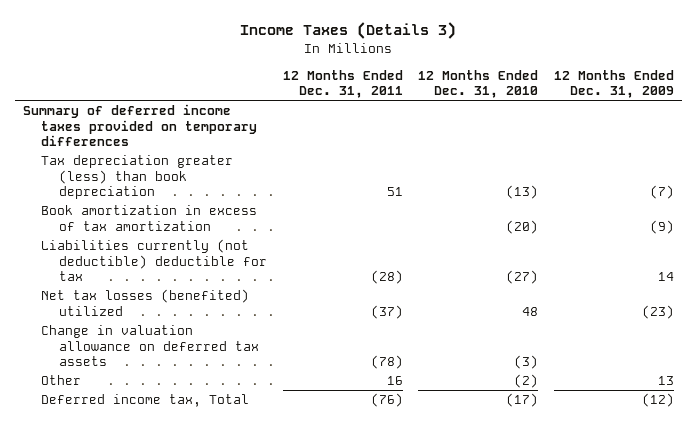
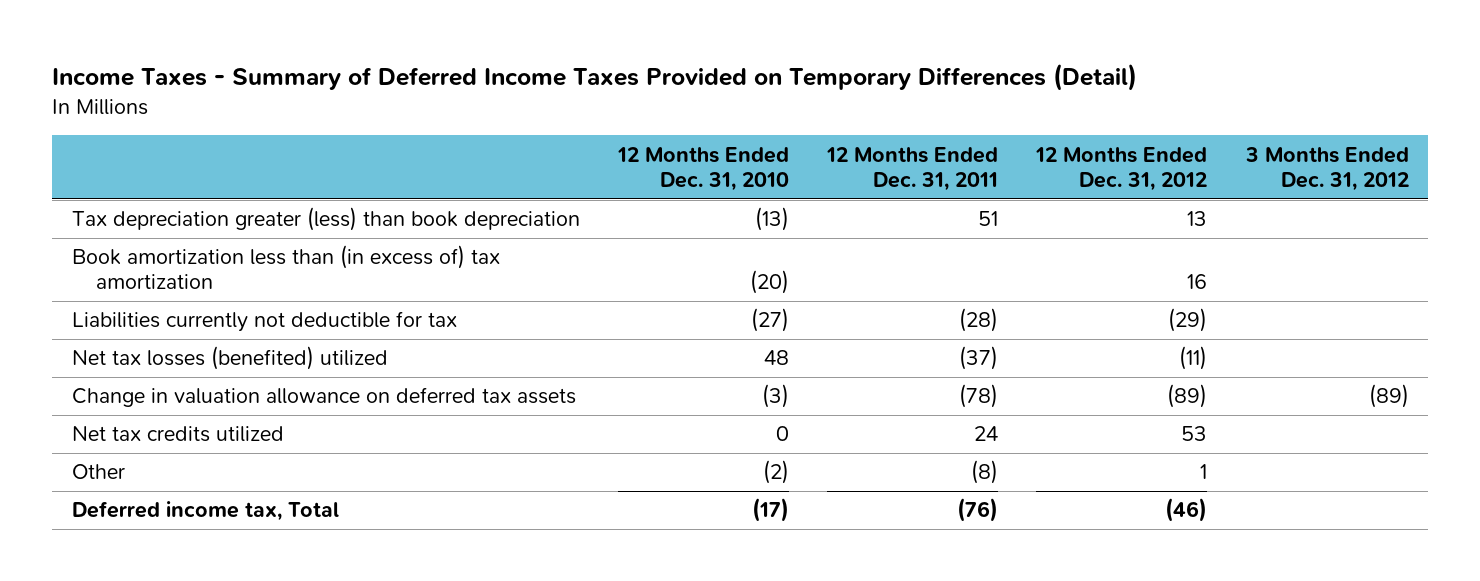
[240,22,457,40] Income Taxes (Details 3) -> [52,63,1138,92] Income Taxes - Summary of Deferred Income Taxes Provided on Temporary Differences (Detail)
[553,69,674,99] 12 Months Ended Dec. 31, 2009 -> none
none -> [1035,146,1208,191] 12 Months Ended Dec. 31, 2012
none -> [1244,146,1409,191] 3 Months Ended Dec. 31, 2012
[22,104,258,147] Summary of deferred income taxes provided on temporary differences -> none
[41,205,258,231] Book amortization in excess of tax amortization -> [71,245,500,290] Book amortization less than (in excess of) tax amortization
[41,239,268,282] Liabilities currently (not deductible) deductible for tax -> [71,311,457,333] Liabilities currently not deductible for tax
none -> [71,426,284,443] Net tax credits utilized
[386,376,403,386] 16 -> [971,460,999,485] (8)

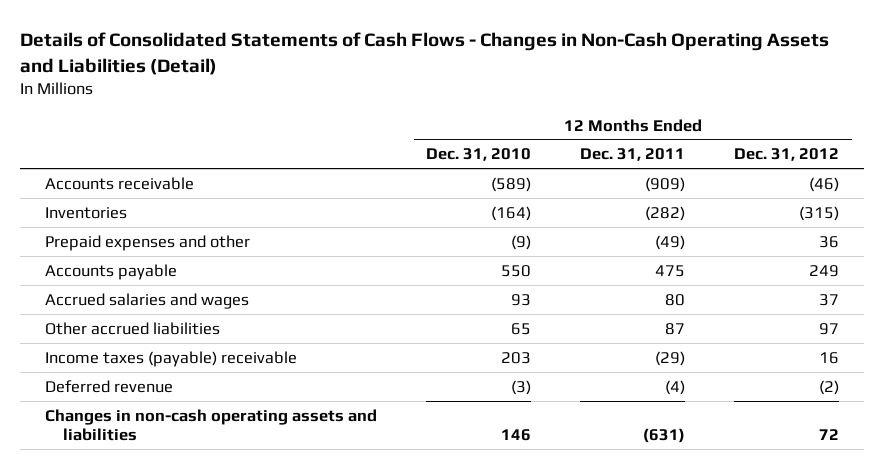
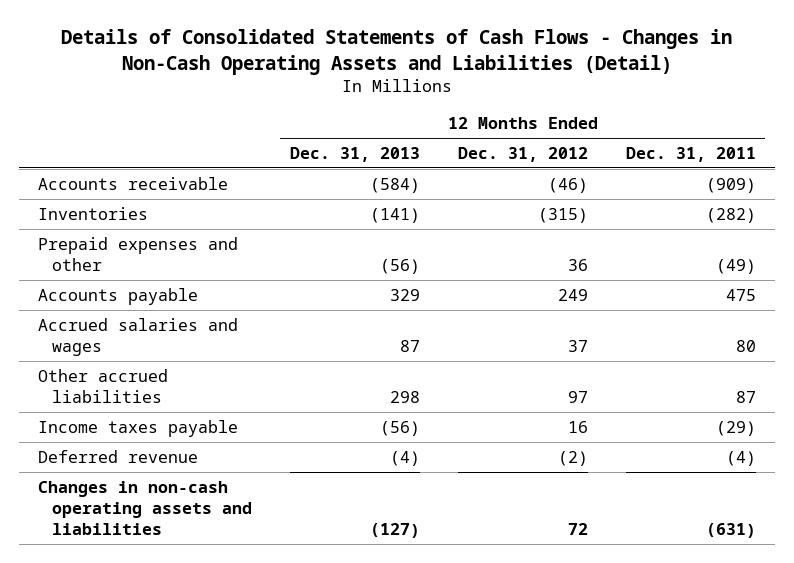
[426,148,532,162] Dec. 31, 2010 -> none
none -> [289,146,420,162] Dec. 31, 2013
[44,350,297,367] Income taxes (payable) receivable -> [37,419,238,437] Income taxes payable

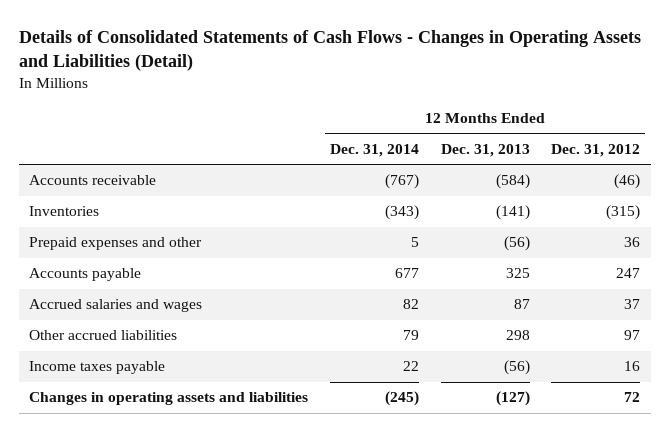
[60,29,732,75] Details of Consolidated Statements of Cash Flows - Changes in Non-Cash Operating Assets and Liabilities (Detail) -> [18,29,641,71] Details of Consolidated Statements of Cash Flows - Changes in Operating Assets and Liabilities (Detail)
[625,146,756,162] Dec. 31, 2011 -> none
none -> [330,143,420,157] Dec. 31, 2014
[389,288,420,301] 329 -> [505,268,530,279] 325
[557,288,588,301] 249 -> [616,268,641,279] 247
[37,449,198,463] Deferred revenue -> none
[37,480,252,536] Changes in non-cash operating assets and liabilities -> [29,392,309,406] Changes in operating assets and liabilities

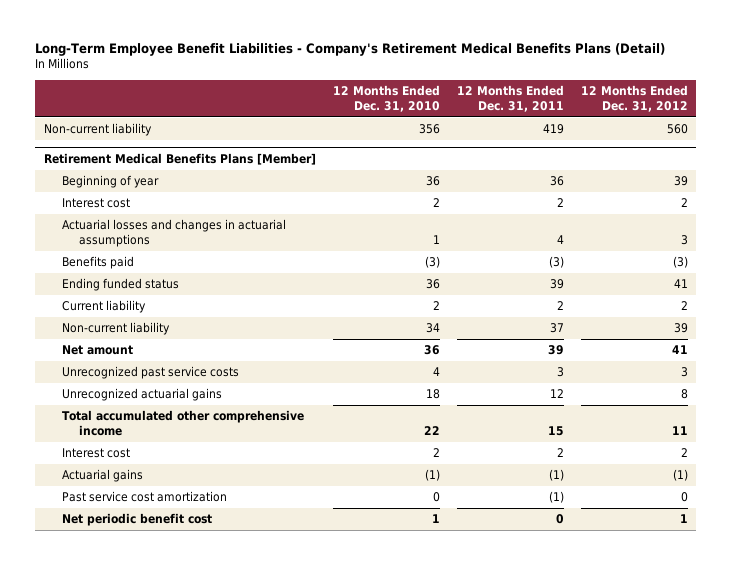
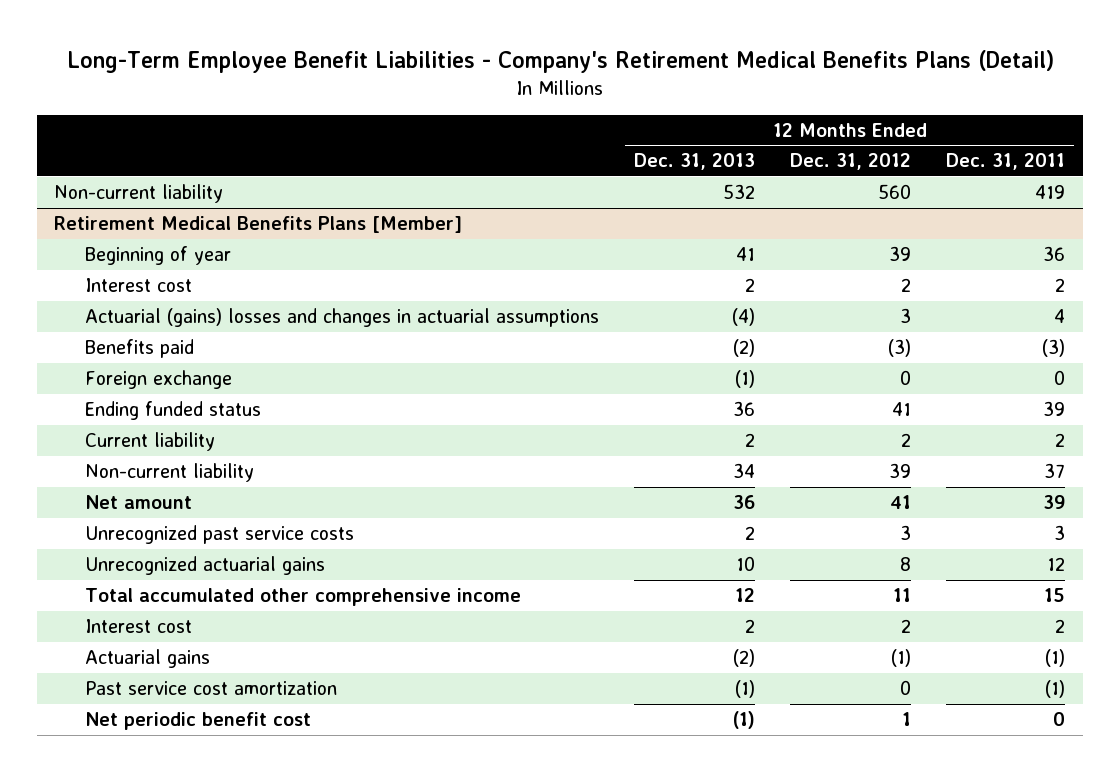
[332,85,440,112] 12 Months Ended Dec. 31, 2010 -> none
none -> [633,153,755,171] Dec. 31, 2013
[61,219,286,248] Actuarial losses and changes in actuarial assumptions -> [84,308,599,328] Actuarial (gains) losses and changes in actuarial assumptions
none -> [84,370,232,390] Foreign exchange

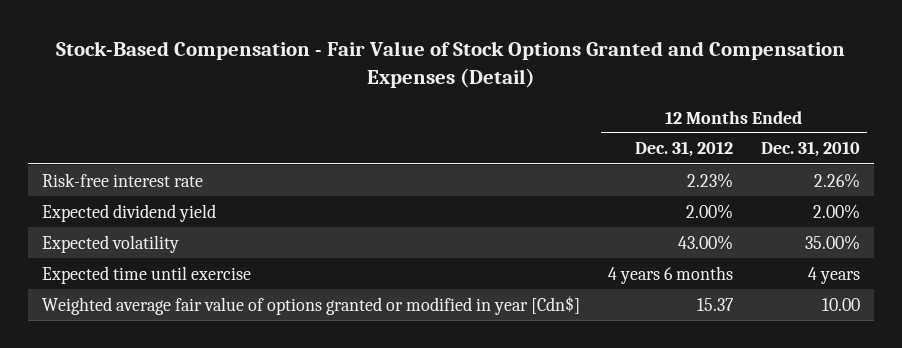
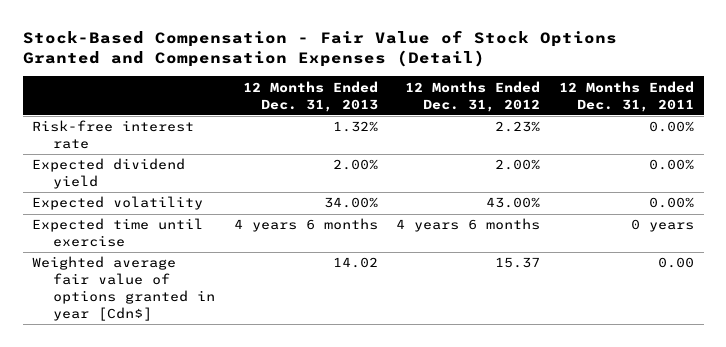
[760,141,860,158] Dec. 31, 2010 -> none
none -> [242,80,378,112] 12 Months Ended Dec. 31, 2013
none -> [559,80,695,112] 12 Months Ended Dec. 31, 2011
[41,295,580,315] Weighted average fair value of options granted or modified in year [Cdn$] -> [31,256,215,321] Weighted average fair value of options granted in year [Cdn$]

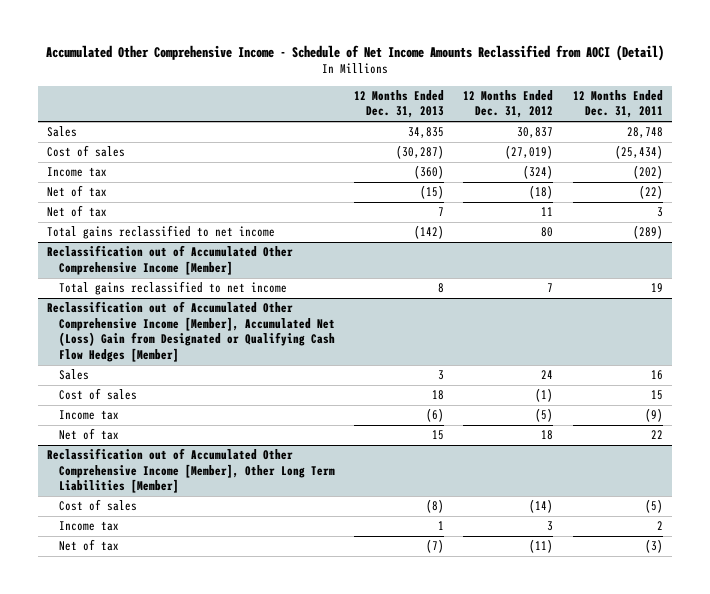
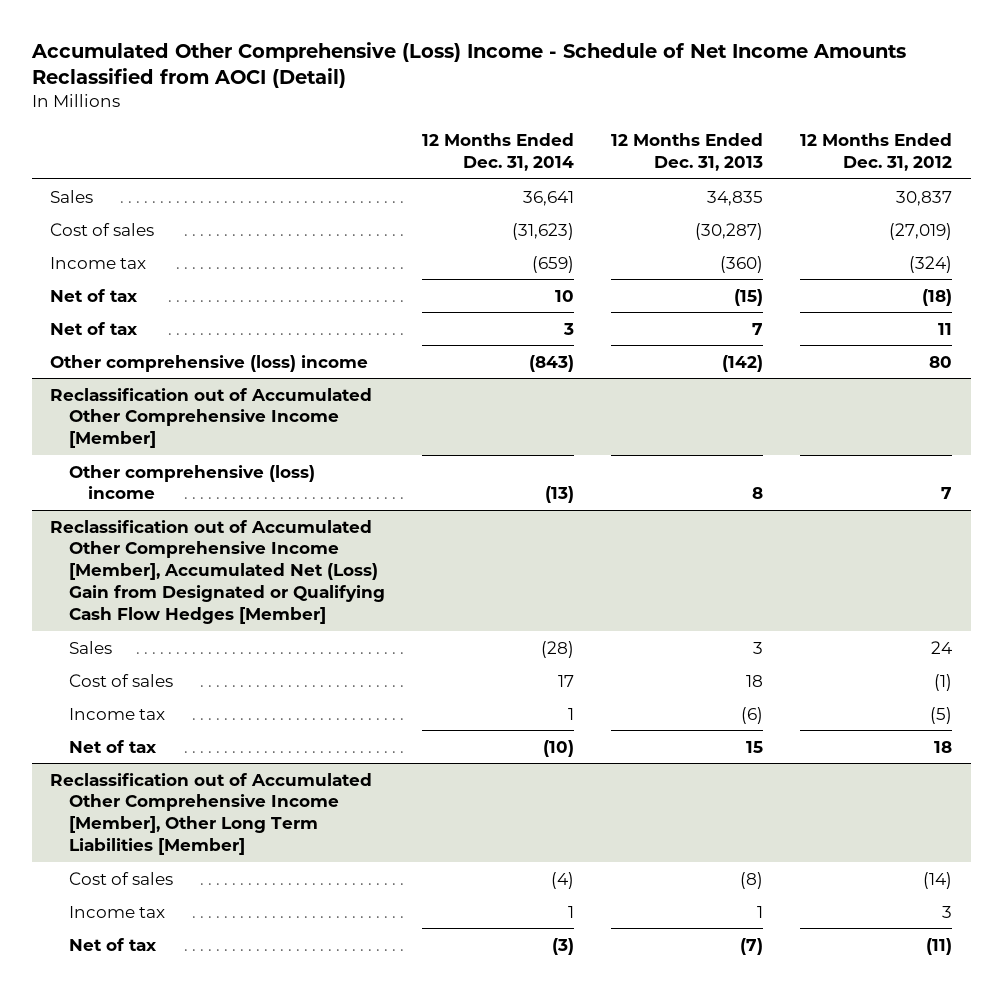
[45,44,664,61] Accumulated Other Comprehensive Income - Schedule of Net Income Amounts Reclassified from AOCI (Detail) -> [30,41,906,88] Accumulated Other Comprehensive (Loss) Income - Schedule of Net Income Amounts Reclassified from AOCI (Detail)
[572,89,663,119] 12 Months Ended Dec. 31, 2011 -> none
none -> [422,133,575,172] 12 Months Ended Dec. 31, 2014
[47,225,276,240] Total gains reclassified to net income -> [50,354,369,372] Other comprehensive (loss) income
[58,281,287,296] Total gains reclassified to net income -> [69,464,316,500] Other comprehensive (loss) income

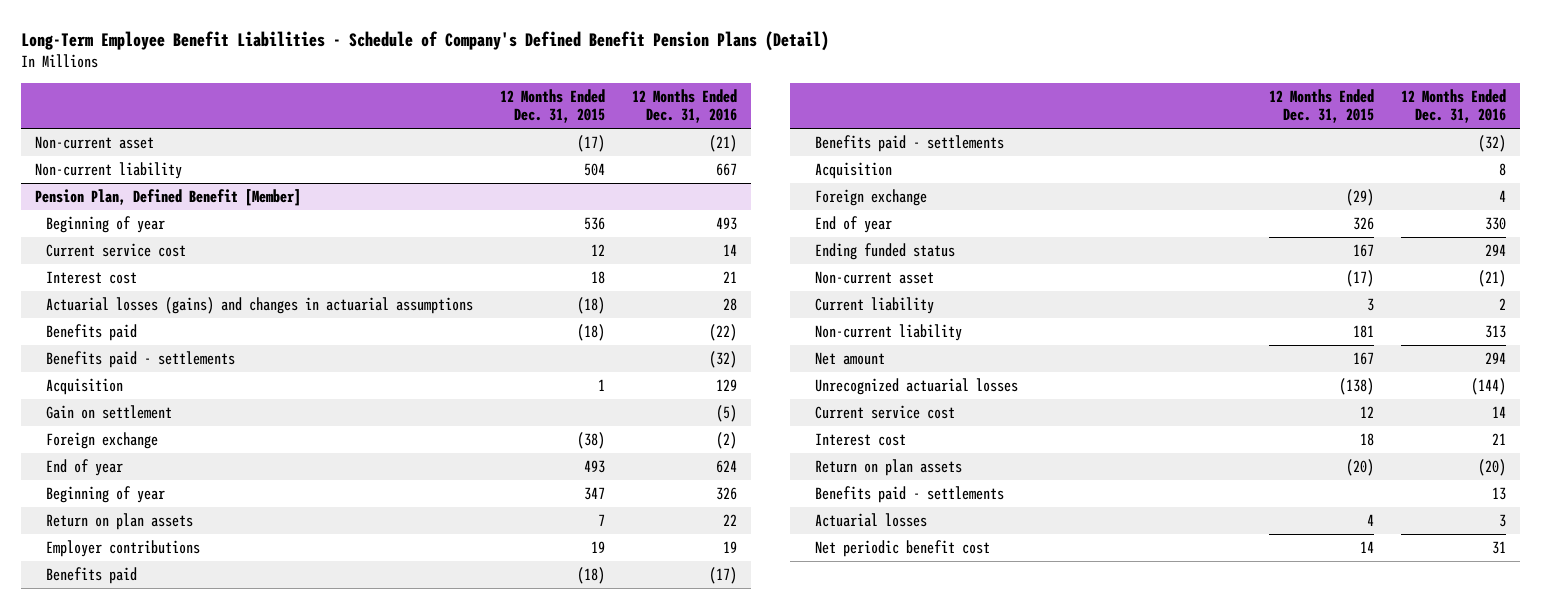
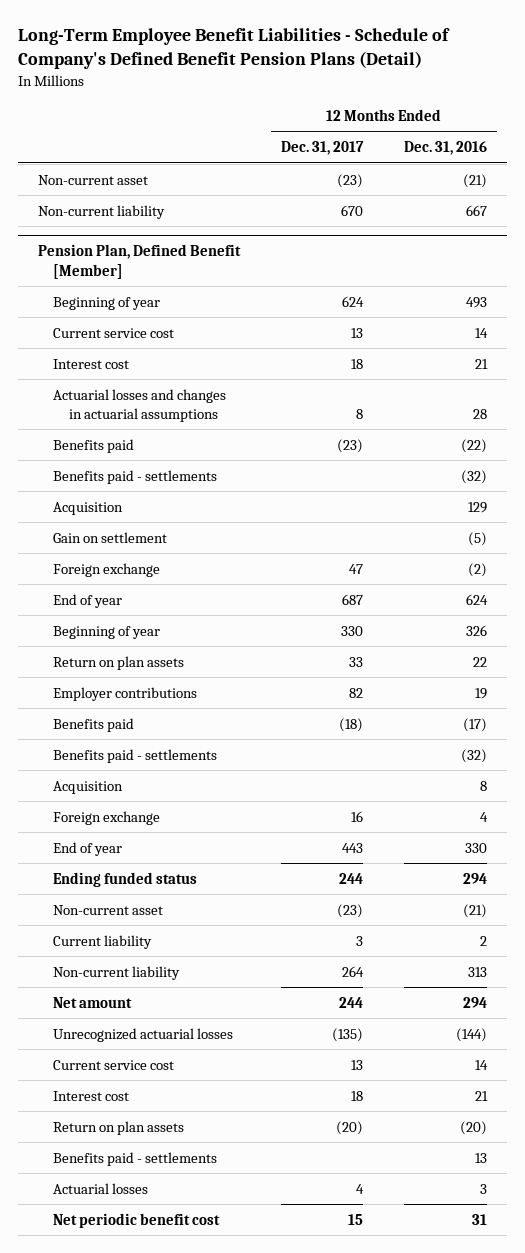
[500,88,606,124] 12 Months Ended Dec. 31, 2015 -> none
none -> [280,141,364,156] Dec. 31, 2017
[46,297,474,315] Actuarial losses (gains) and changes in actuarial assumptions -> [53,388,227,423] Actuarial losses and changes in actuarial assumptions

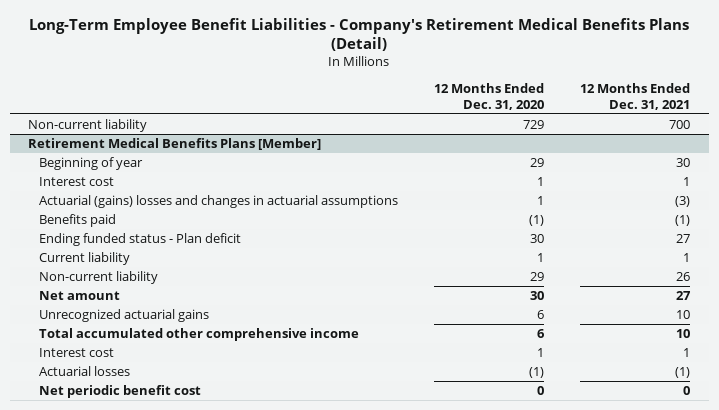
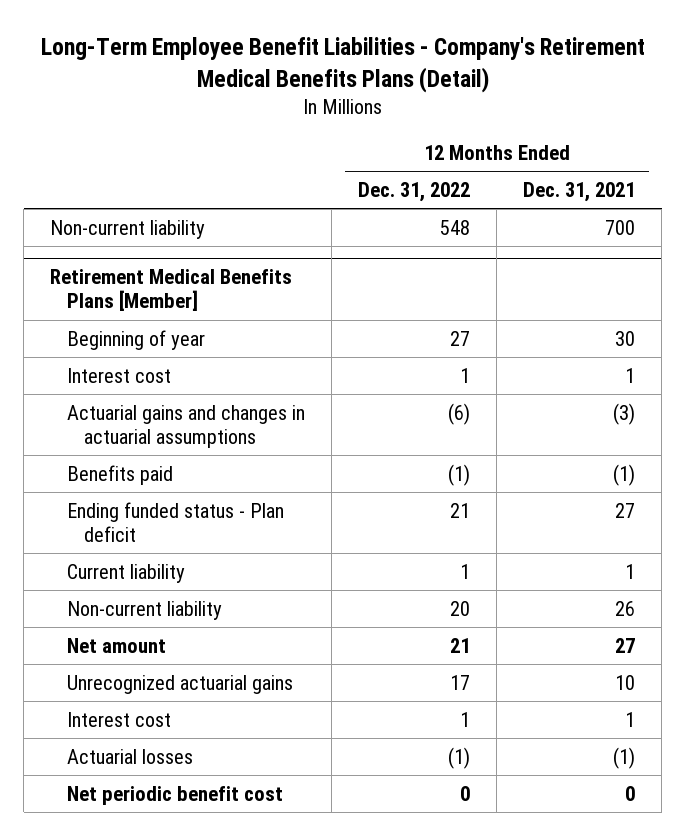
[433,83,544,110] 12 Months Ended Dec. 31, 2020 -> none
none -> [358,181,471,202] Dec. 31, 2022
[38,195,398,209] Actuarial (gains) losses and changes in actuarial assumptions -> [67,404,306,449] Actuarial gains and changes in actuarial assumptions
[38,328,359,342] Total accumulated other comprehensive income -> none

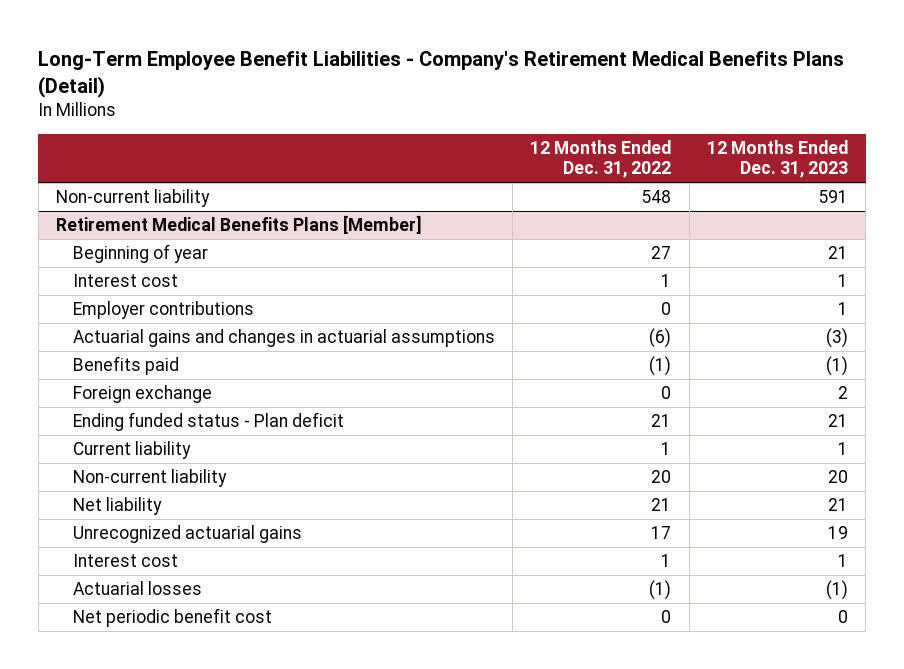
[523,181,636,202] Dec. 31, 2021 -> none
none -> [706,140,848,179] 12 Months Ended Dec. 31, 2023
none -> [72,301,254,320] Employer contributions
none -> [72,385,212,404] Foreign exchange
[67,637,167,653] Net amount -> [72,497,162,516] Net liability

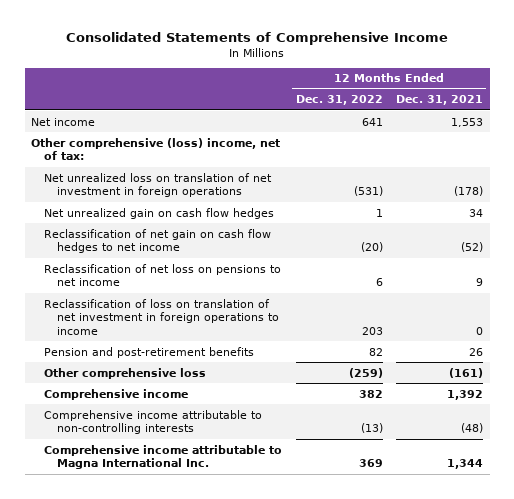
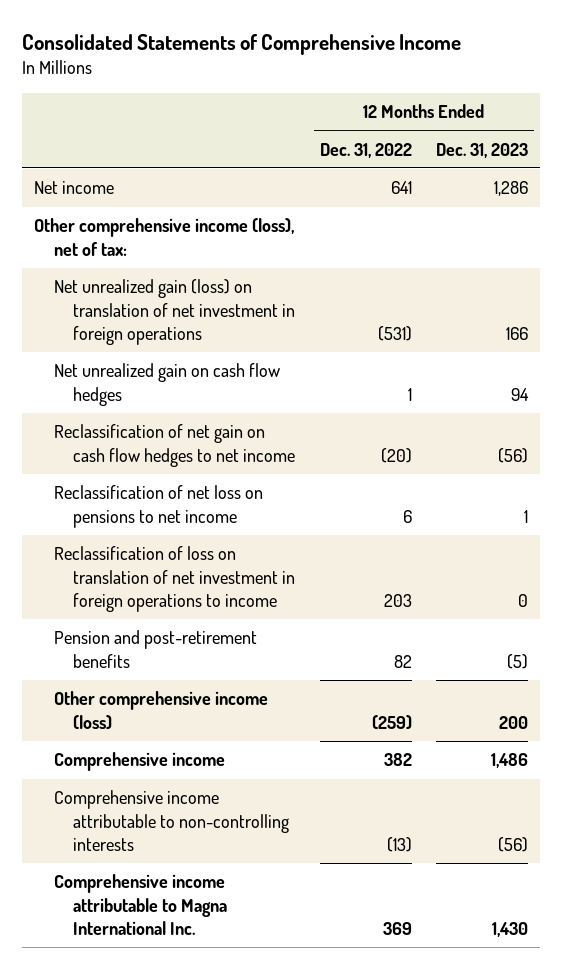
[395,95,483,106] Dec. 31, 2021 -> none
none -> [436,142,529,158] Dec. 31, 2023
[31,137,281,161] Other comprehensive (loss) income, net of tax: -> [33,218,294,256] Other comprehensive income (loss), net of tax:
[44,172,273,198] Net unrealized loss on translation of net investment in foreign operations -> [53,279,296,345] Net unrealized gain (loss) on translation of net investment in foreign operations
[44,367,207,379] Other comprehensive loss -> [53,691,268,730] Other comprehensive income (loss)

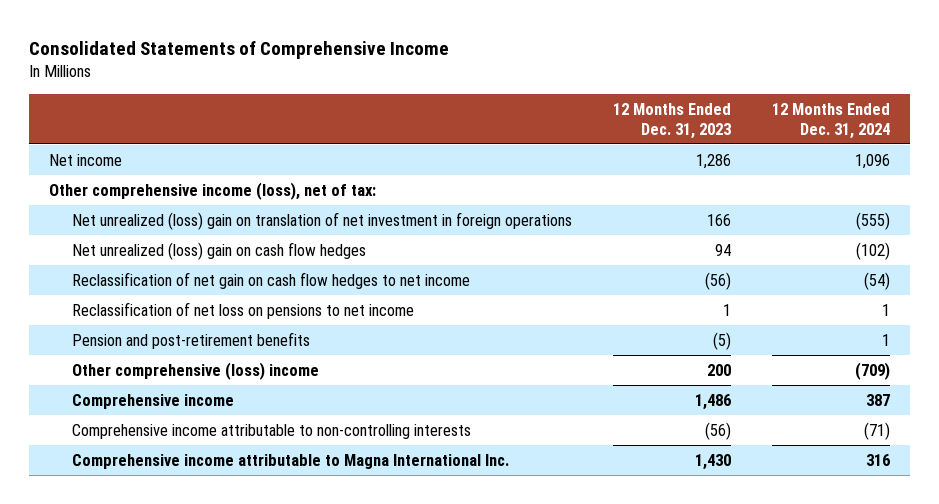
[319,142,412,158] Dec. 31, 2022 -> none
none -> [771,103,890,139] 12 Months Ended Dec. 31, 2024
[53,279,296,345] Net unrealized gain (loss) on translation of net investment in foreign operations -> [72,212,573,231] Net unrealized (loss) gain on translation of net investment in foreign operations
[53,363,280,406] Net unrealized gain on cash flow hedges -> [72,242,367,261] Net unrealized (loss) gain on cash flow hedges
[53,546,296,612] Reclassification of loss on translation of net investment in foreign operations to income -> none
[53,691,268,730] Other comprehensive income (loss) -> [72,362,320,381] Other comprehensive (loss) income

